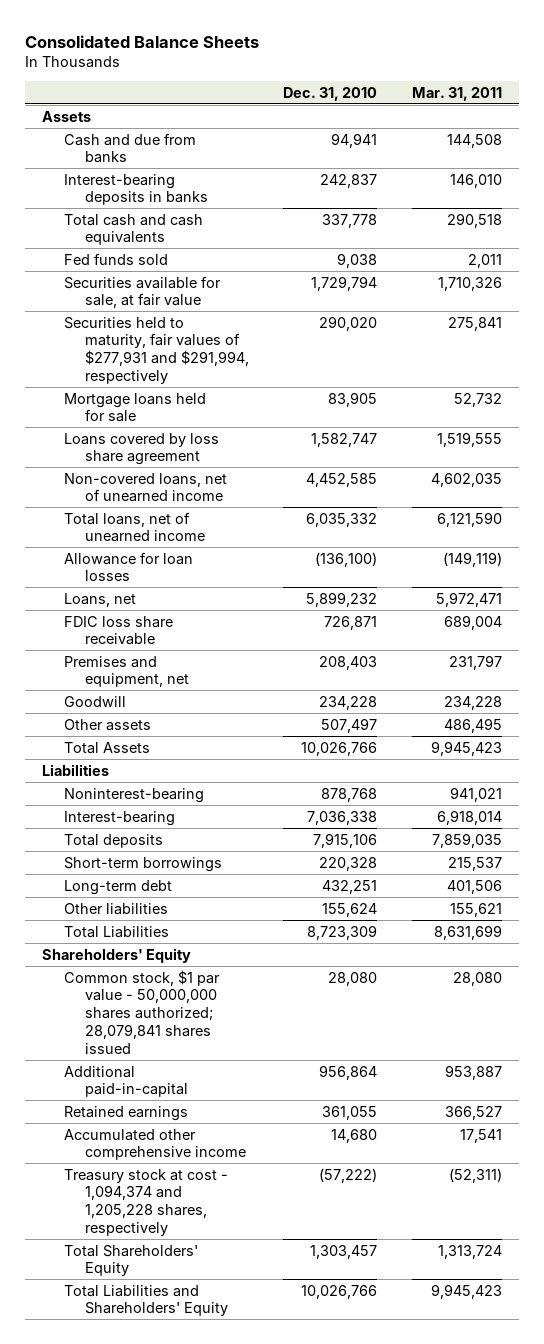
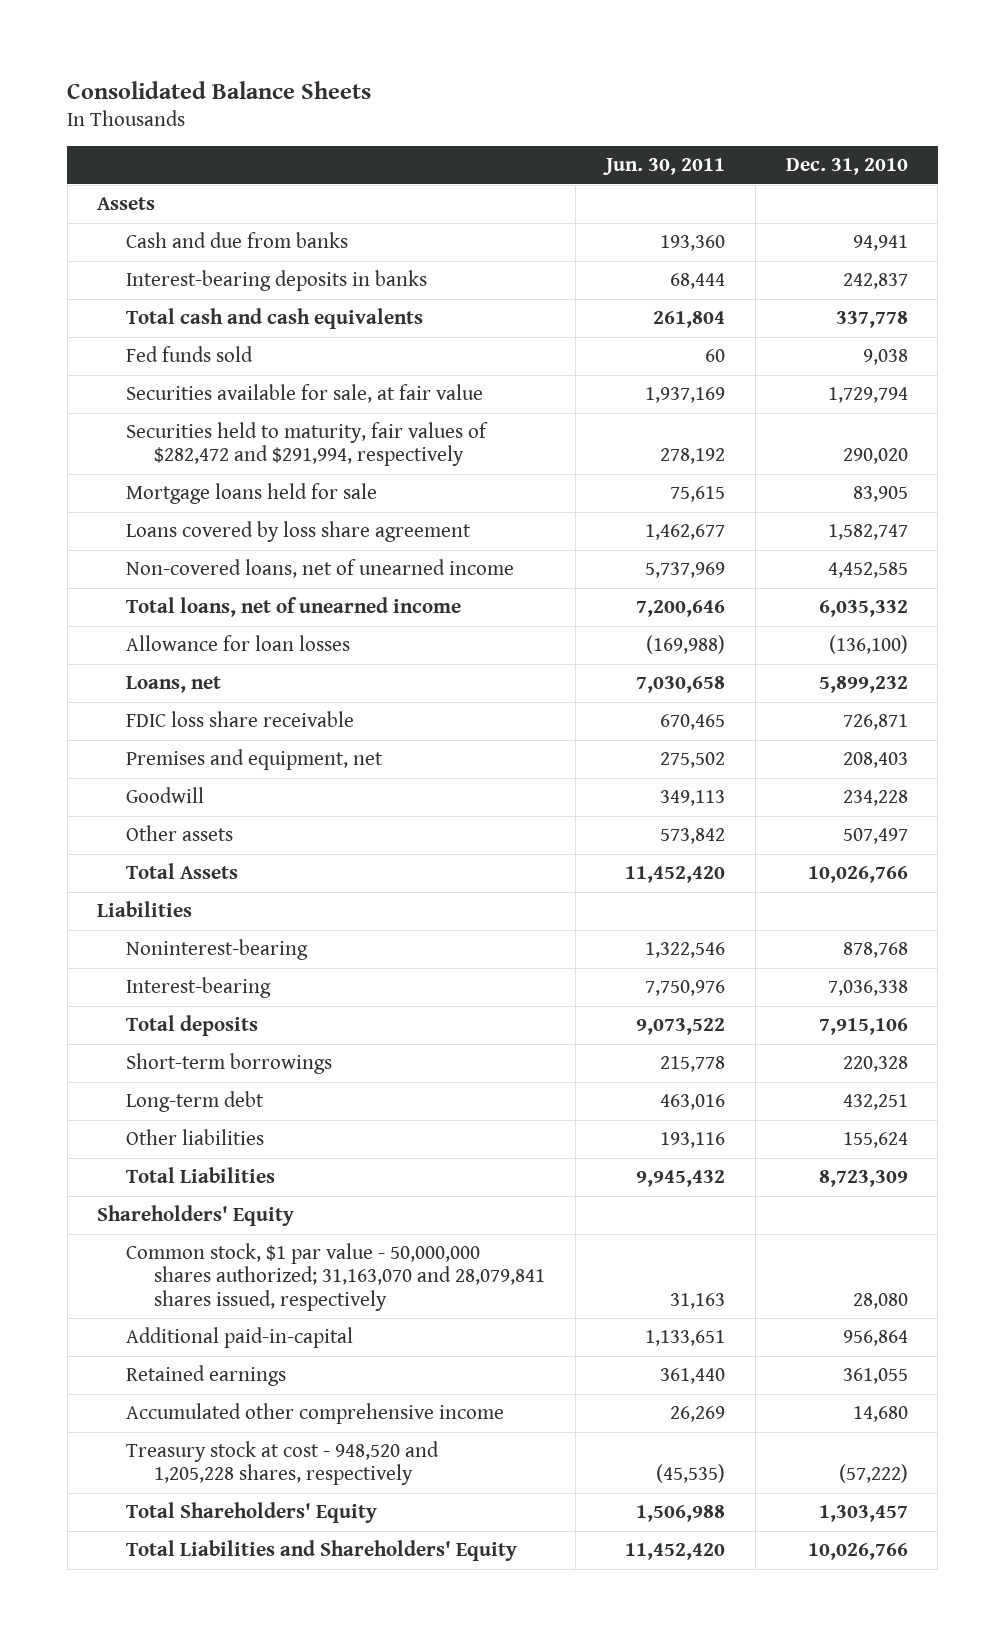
[411,86,502,101] Mar. 31, 2011 -> none
none -> [602,158,725,176] Jun. 30, 2011
[63,316,250,385] Securities held to maturity, fair values of $277,931 and $291,994, respectively -> [125,422,488,467] Securities held to maturity, fair values of $282,472 and $291,994, respectively
[63,969,220,1054] Common stock, $1 par value - 50,000,000 shares authorized; 28,079,841 shares issued -> [125,1243,546,1311] Common stock, $1 par value - 50,000,000 shares authorized; 31,163,070 and 28,079,841 shares issued, respectively
[63,1168,228,1237] Treasury stock at cost - 1,094,374 and 1,205,228 shares, respectively -> [125,1441,439,1486] Treasury stock at cost - 948,520 and 1,205,228 shares, respectively

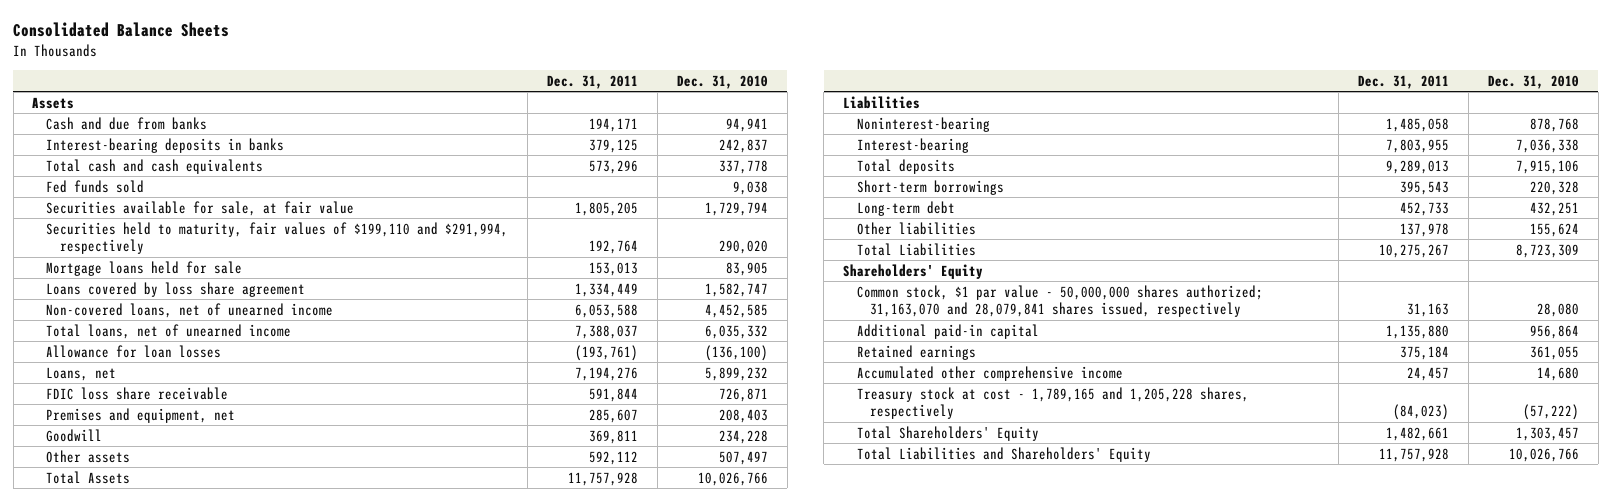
[602,158,725,176] Jun. 30, 2011 -> none
none -> [546,74,638,89] Dec. 31, 2011
[125,422,488,467] Securities held to maturity, fair values of $282,472 and $291,994, respectively -> [46,221,509,255] Securities held to maturity, fair values of $199,110 and $291,994, respectively
[125,1327,353,1349] Additional paid-in-capital -> [856,323,1039,339] Additional paid-in capital
[125,1441,439,1486] Treasury stock at cost - 948,520 and 1,205,228 shares, respectively -> [856,386,1249,420] Treasury stock at cost - 1,789,165 and 1,205,228 shares, respectively

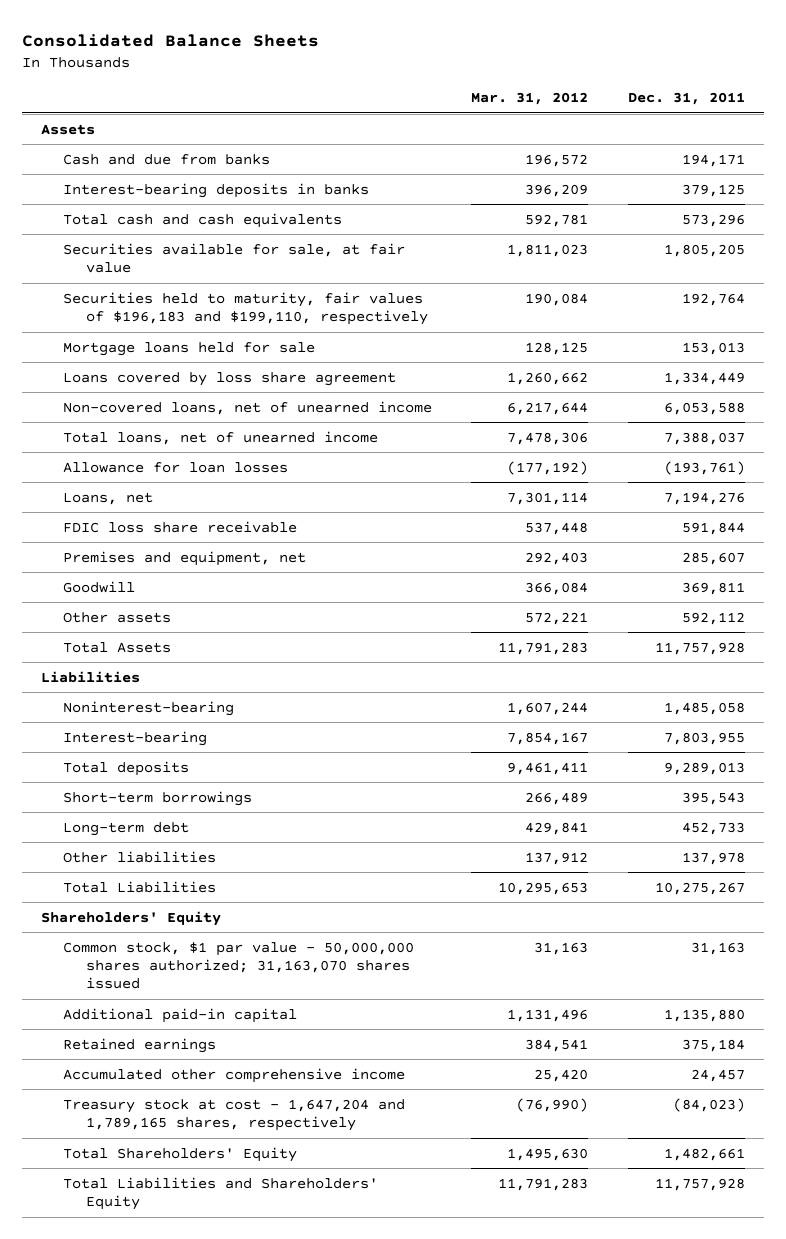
[676,74,768,89] Dec. 31, 2010 -> none
none -> [471,91,589,105] Mar. 31, 2012
[46,179,145,193] Fed funds sold -> none
[46,221,509,255] Securities held to maturity, fair values of $199,110 and $291,994, respectively -> [63,291,428,326] Securities held to maturity, fair values of $196,183 and $199,110, respectively
[856,284,1263,318] Common stock, $1 par value - 50,000,000 shares authorized; 31,163,070 and 28,079,841 shares issued, respectively -> [63,941,415,990] Common stock, $1 par value - 50,000,000 shares authorized; 31,163,070 shares issued
[856,386,1249,420] Treasury stock at cost - 1,789,165 and 1,205,228 shares, respectively -> [63,1098,406,1132] Treasury stock at cost - 1,647,204 and 1,789,165 shares, respectively

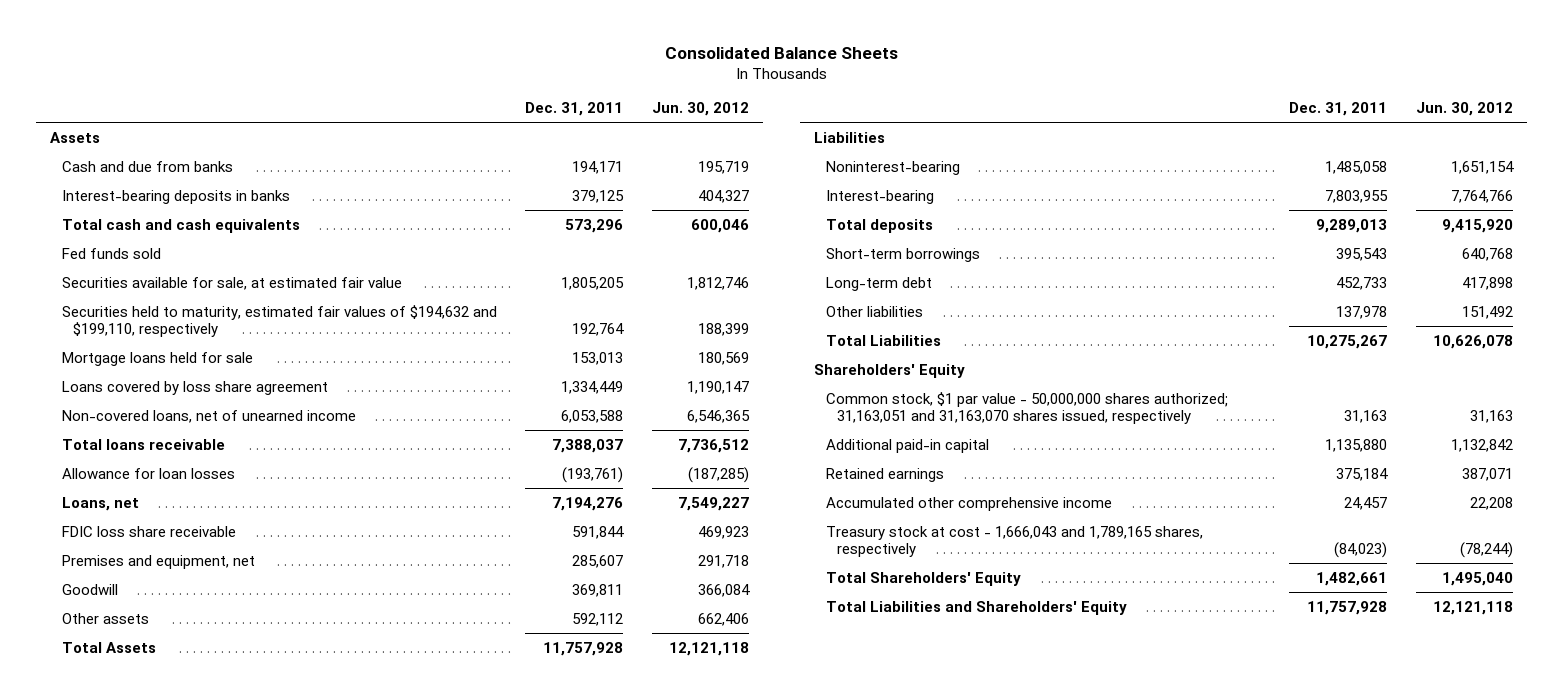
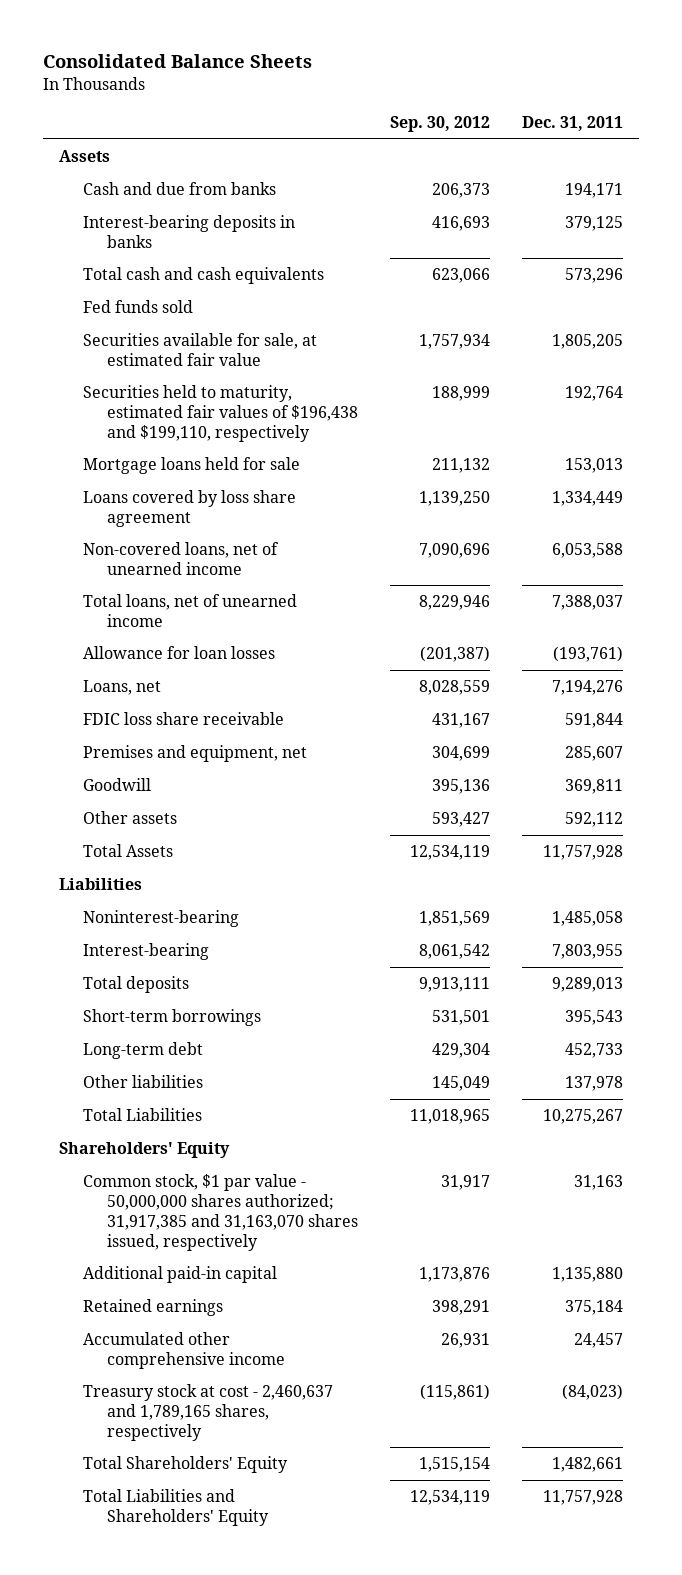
[651,102,749,117] Jun. 30, 2012 -> none
none -> [390,116,491,133] Sep. 30, 2012
[61,304,497,338] Securities held to maturity, estimated fair values of $194,632 and $199,110, respectively -> [83,385,359,442] Securities held to maturity, estimated fair values of $196,438 and $199,110, respectively
[61,438,225,450] Total loans receivable -> [83,594,298,627] Total loans, net of unearned income
[825,391,1228,425] Common stock, $1 par value - 50,000,000 shares authorized; 31,163,051 and 31,163,070 shares issued, respectively -> [83,1174,359,1251] Common stock, $1 par value - 50,000,000 shares authorized; 31,917,385 and 31,163,070 shares issued, respectively
[825,525,1203,558] Treasury stock at cost - 1,666,043 and 1,789,165 shares, respectively -> [83,1384,334,1441] Treasury stock at cost - 2,460,637 and 1,789,165 shares, respectively

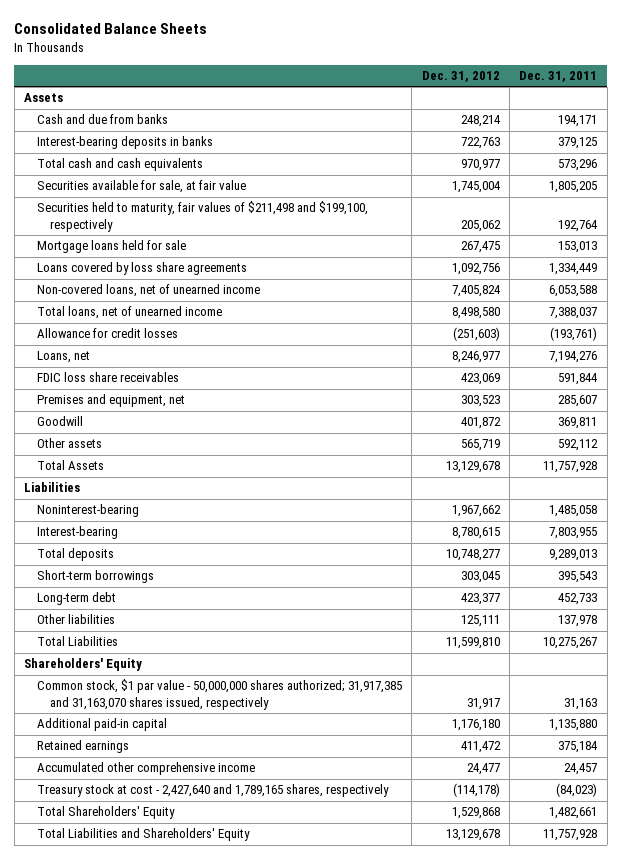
[390,116,491,133] Sep. 30, 2012 -> none
none -> [421,70,500,82] Dec. 31, 2012
[83,300,194,314] Fed funds sold -> none
[83,333,318,366] Securities available for sale, at estimated fair value -> [36,180,246,194] Securities available for sale, at fair value
[83,385,359,442] Securities held to maturity, estimated fair values of $196,438 and $199,110, respectively -> [36,201,368,232] Securities held to maturity, fair values of $211,498 and $199,100, respectively
[83,490,297,527] Loans covered by loss share agreement -> [36,262,247,276] Loans covered by loss share agreements
[83,646,276,660] Allowance for loan losses -> [36,328,178,339] Allowance for credit losses
[83,712,285,726] FDIC loss share receivable -> [36,372,179,383] FDIC loss share receivables
[83,1384,334,1441] Treasury stock at cost - 2,460,637 and 1,789,165 shares, respectively -> [36,784,389,798] Treasury stock at cost - 2,427,640 and 1,789,165 shares, respectively

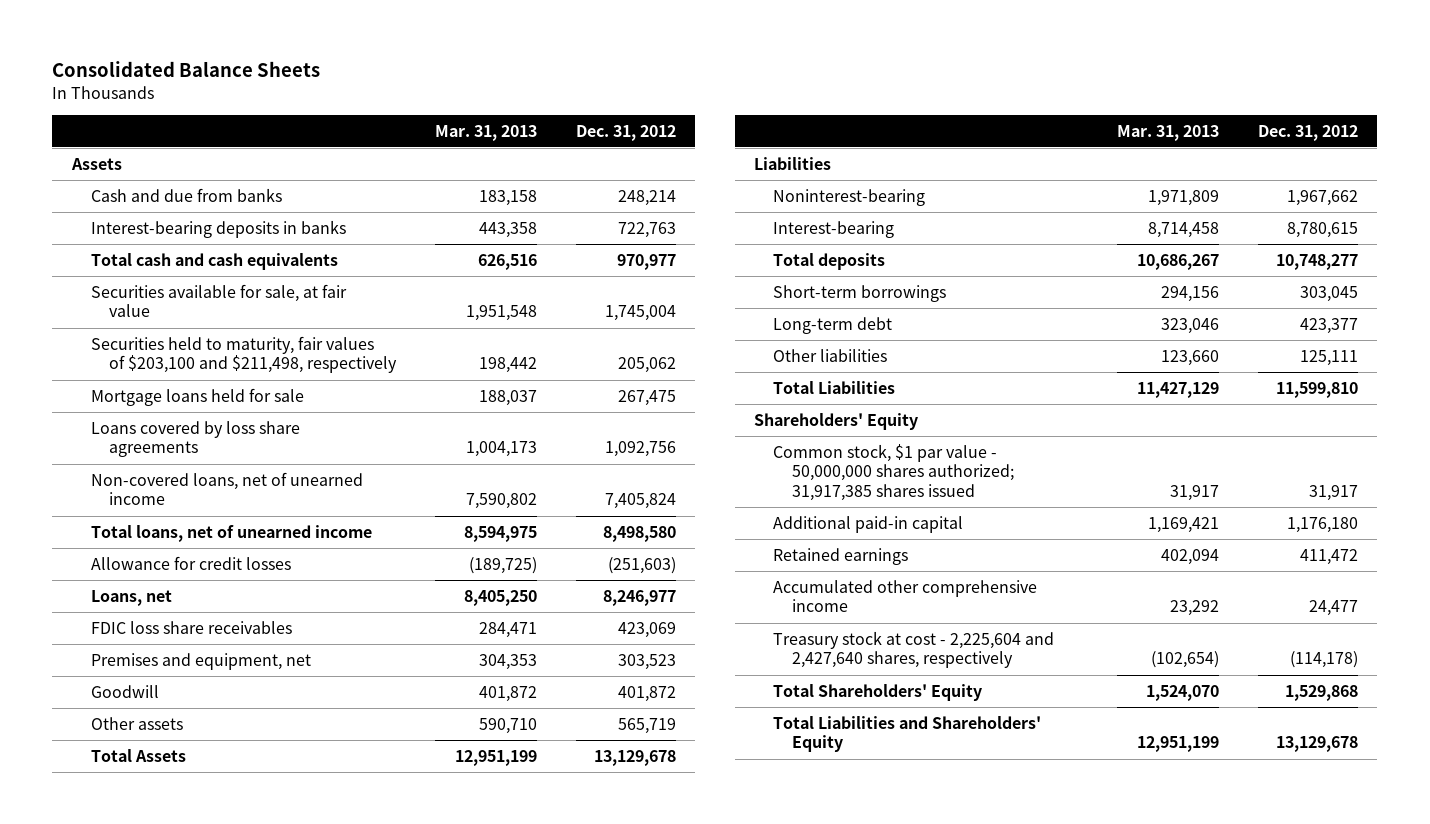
[519,70,598,82] Dec. 31, 2011 -> none
none -> [434,124,537,141] Mar. 31, 2013
[36,201,368,232] Securities held to maturity, fair values of $211,498 and $199,100, respectively -> [90,335,398,374] Securities held to maturity, fair values of $203,100 and $211,498, respectively
[36,679,402,710] Common stock, $1 par value - 50,000,000 shares authorized; 31,917,385 and 31,163,070 shares issued, respectively -> [772,443,1014,501] Common stock, $1 par value - 50,000,000 shares authorized; 31,917,385 shares issued
[36,784,389,798] Treasury stock at cost - 2,427,640 and 1,789,165 shares, respectively -> [772,630,1054,669] Treasury stock at cost - 2,225,604 and 2,427,640 shares, respectively

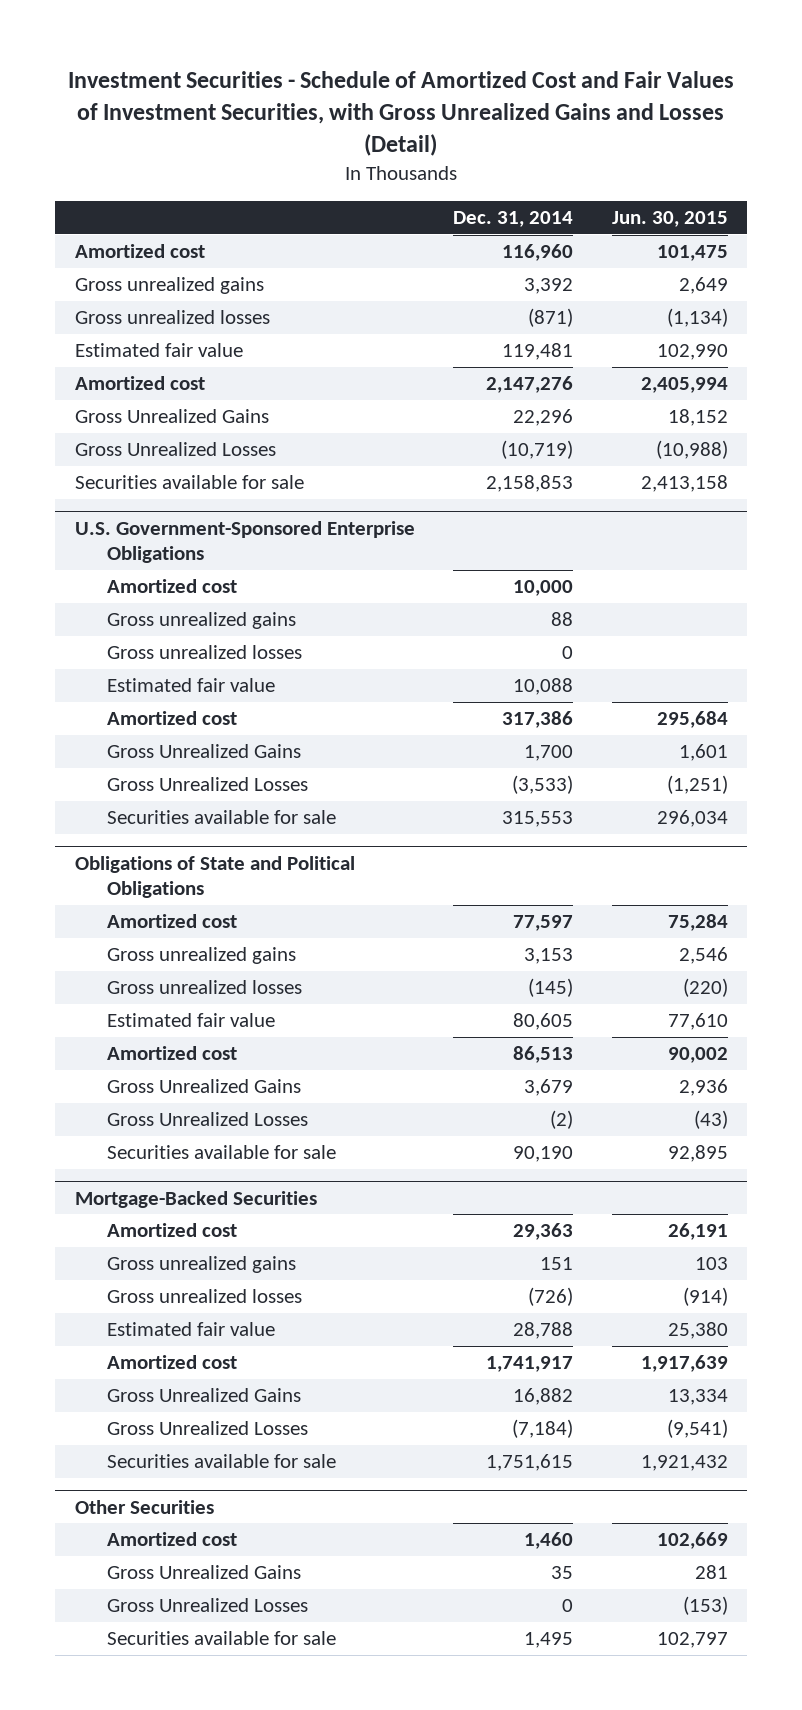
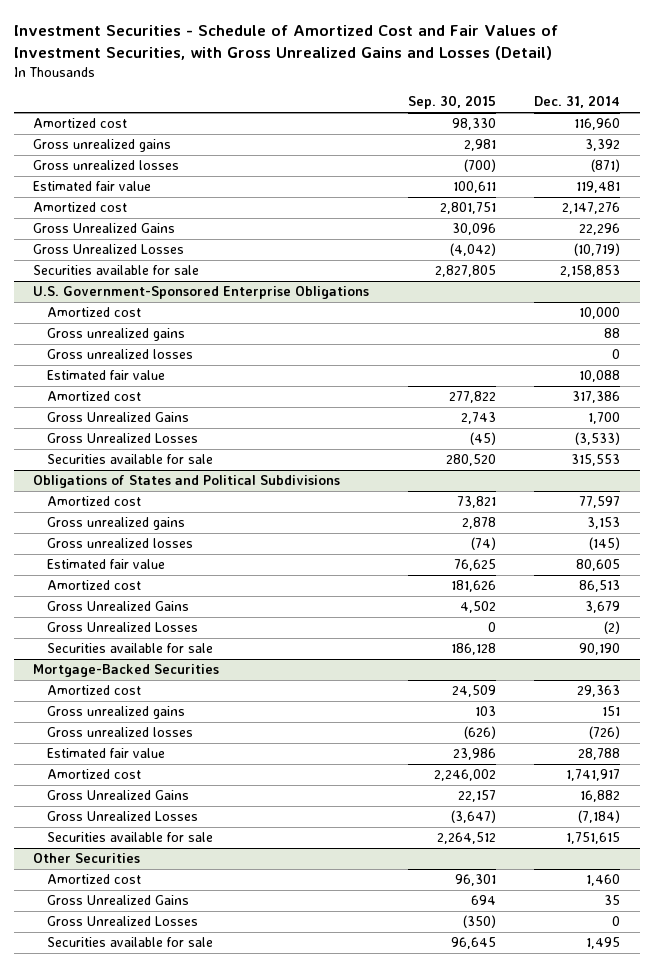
[611,211,728,228] Jun. 30, 2015 -> none
none -> [407,95,496,110] Sep. 30, 2015
[74,855,355,898] Obligations of State and Political Obligations -> [32,475,340,489] Obligations of States and Political Subdivisions

